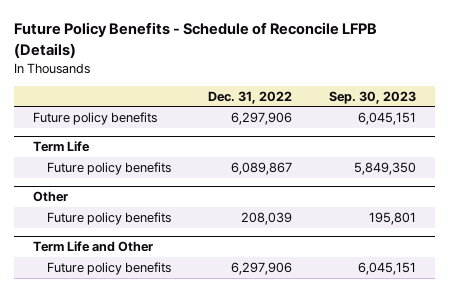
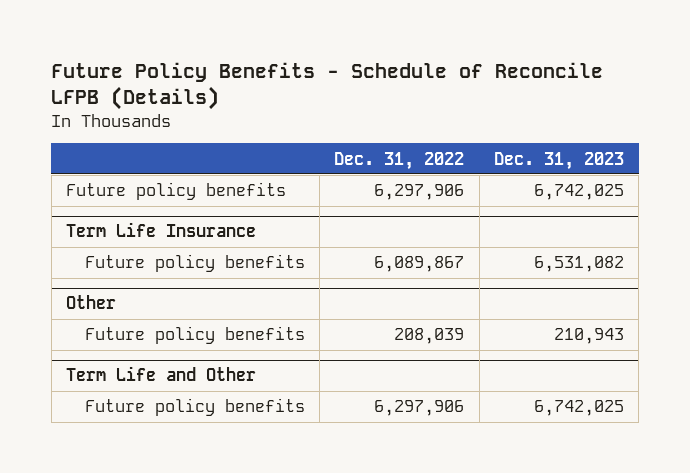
[329,90,417,104] Sep. 30, 2023 -> none
none -> [493,151,624,170] Dec. 31, 2023
[32,141,90,153] Term Life -> [66,222,257,238] Term Life Insurance

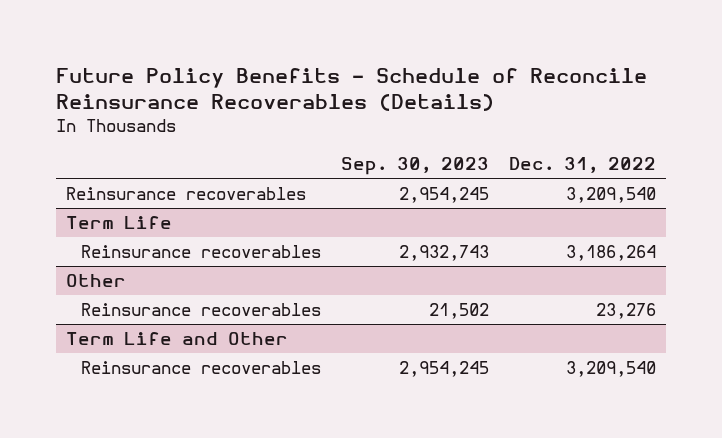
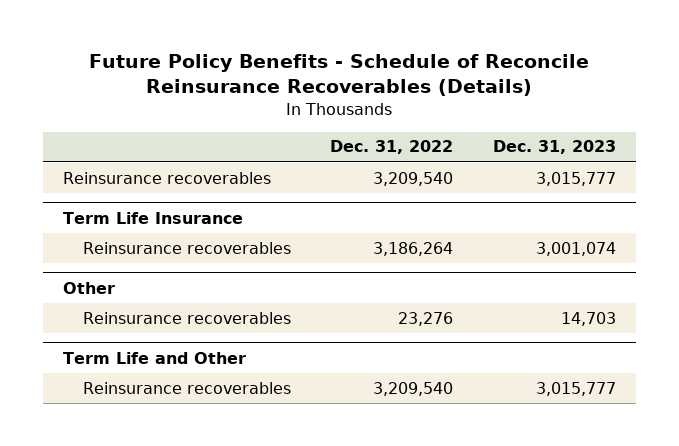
[341,157,490,176] Sep. 30, 2023 -> none
none -> [492,140,616,155] Dec. 31, 2023
[66,215,173,229] Term Life -> [62,211,243,224] Term Life Insurance

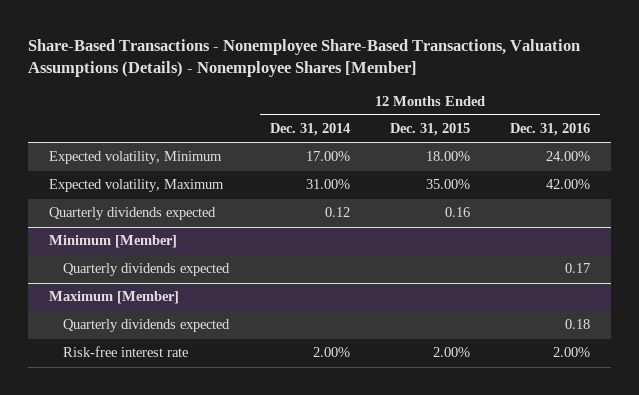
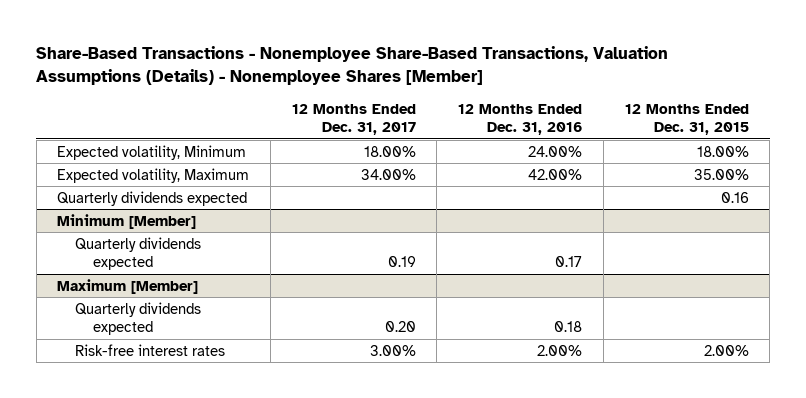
[269,123,350,137] Dec. 31, 2014 -> none
none -> [291,103,416,136] 12 Months Ended Dec. 31, 2017
[63,346,189,358] Risk-free interest rate -> [75,343,226,356] Risk-free interest rates

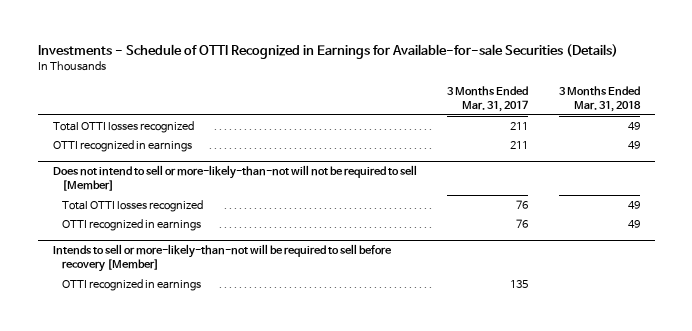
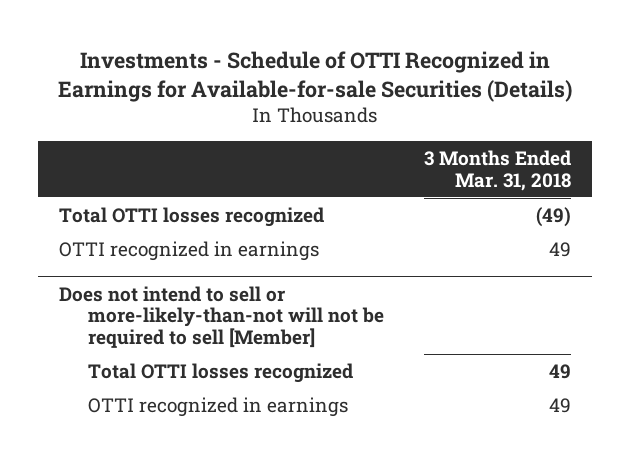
[447,86,529,113] 3 Months Ended Mar. 31, 2017 -> none
[627,121,640,130] 49 -> [536,206,572,227] (49)
[52,243,392,273] Intends to sell or more-likely-than-not will be required to sell before recovery [Member] -> none
[62,278,202,291] OTTI recognized in earnings -> none

